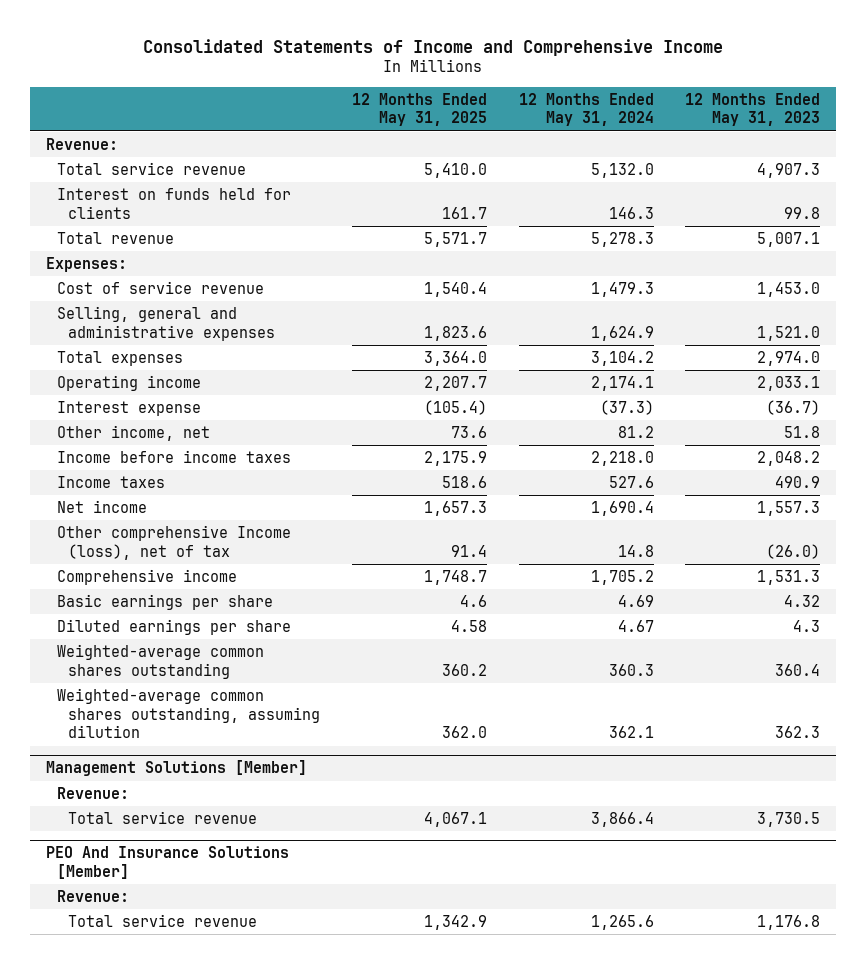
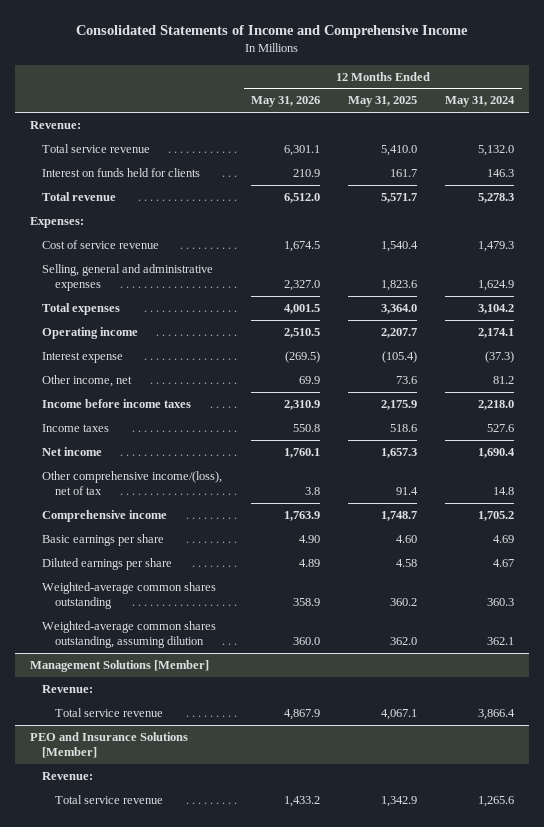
[685,92,821,127] 12 Months Ended May 31, 2023 -> none
none -> [250,96,320,108] May 31, 2026
[57,524,292,560] Other comprehensive Income (loss), net of tax -> [42,470,223,496] Other comprehensive income/(loss), net of tax
[459,594,487,607] 4.6 -> [396,534,418,543] 4.60
[46,846,290,879] PEO And Insurance Solutions [Member] -> [29,731,188,759] PEO and Insurance Solutions [Member]

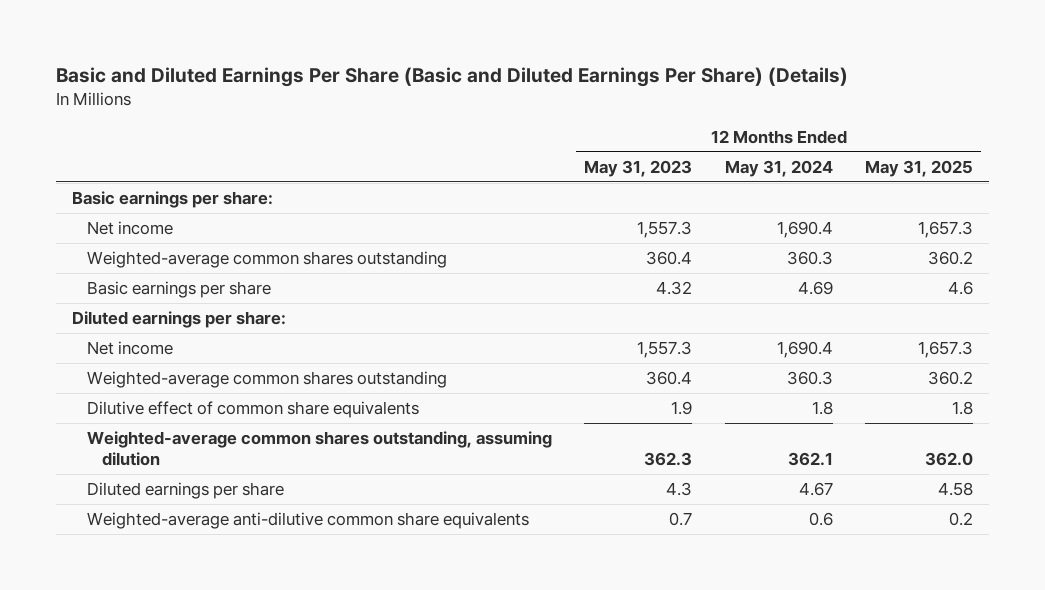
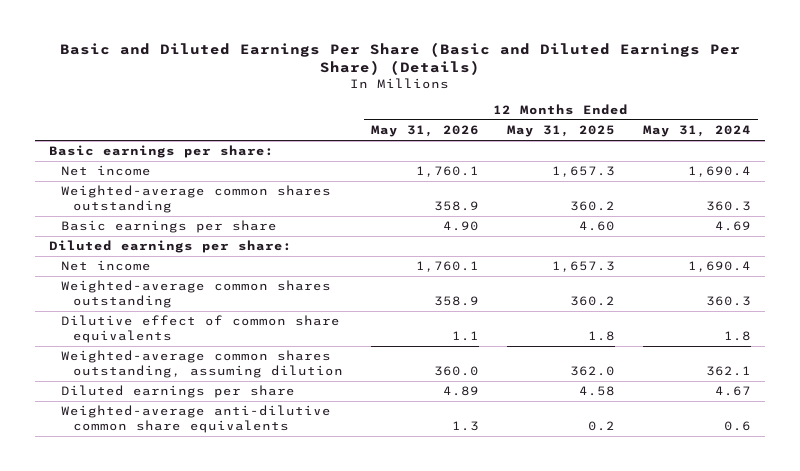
[584,159,693,177] May 31, 2023 -> none
none -> [371,125,480,138] May 31, 2026
[948,280,974,295] 4.6 -> [579,221,616,232] 4.60

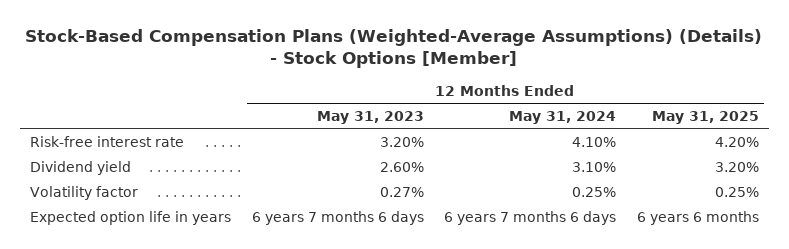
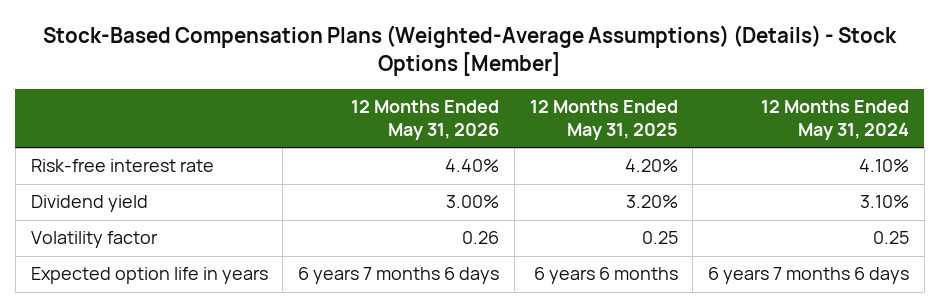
[316,110,424,124] May 31, 2023 -> none
none -> [351,100,500,141] 12 Months Ended May 31, 2026
[572,186,617,197] 0.25% -> [873,231,910,245] 0.25
[714,186,759,197] 0.25% -> [641,231,678,245] 0.25

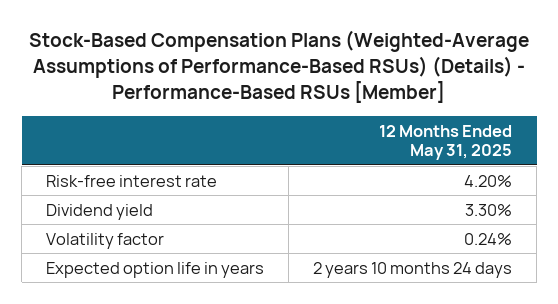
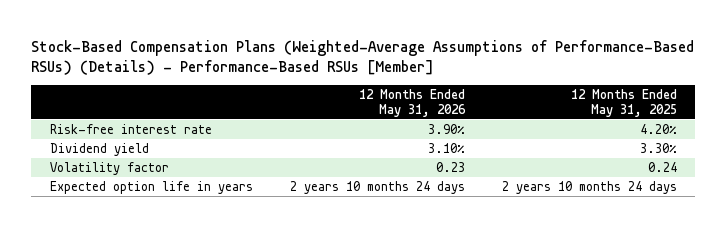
none -> [358,88,466,117] 12 Months Ended May 31, 2026
[464,232,513,245] 0.24% -> [647,161,677,172] 0.24

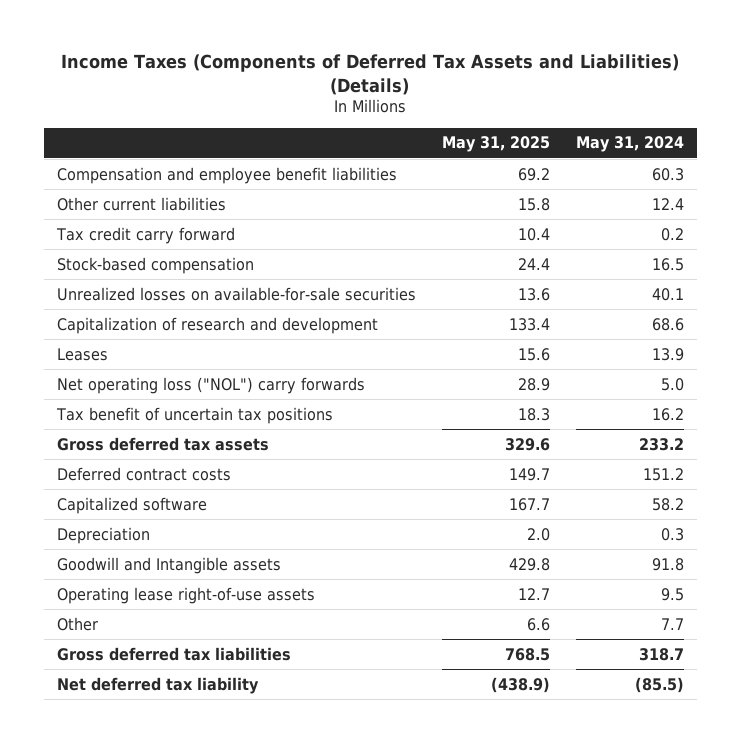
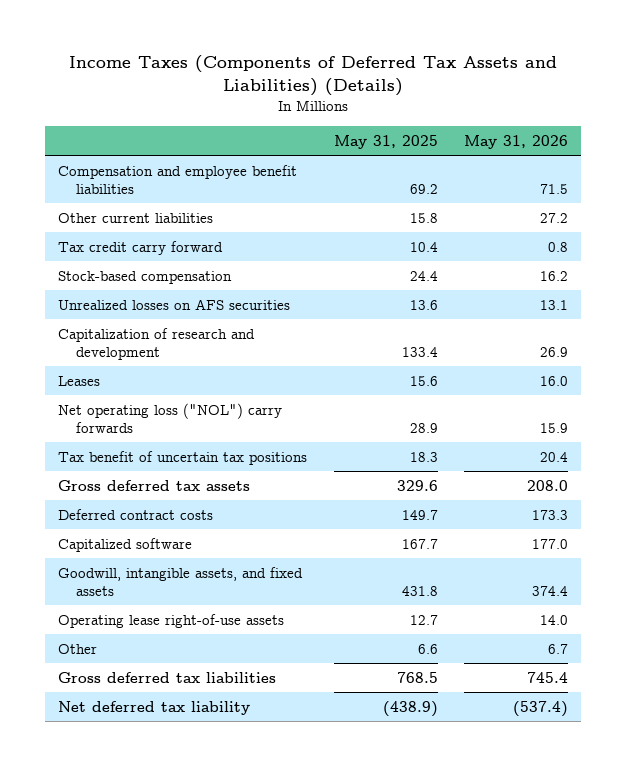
[576,136,685,153] May 31, 2024 -> none
none -> [464,134,569,149] May 31, 2026
[56,286,416,301] Unrealized losses on available-for-sale securities -> [57,298,290,310] Unrealized losses on AFS securities
[56,526,150,544] Depreciation -> none
[56,556,281,574] Goodwill and Intangible assets -> [57,566,303,596] Goodwill, intangible assets, and fixed assets
[508,557,550,571] 429.8 -> [401,585,438,596] 431.8

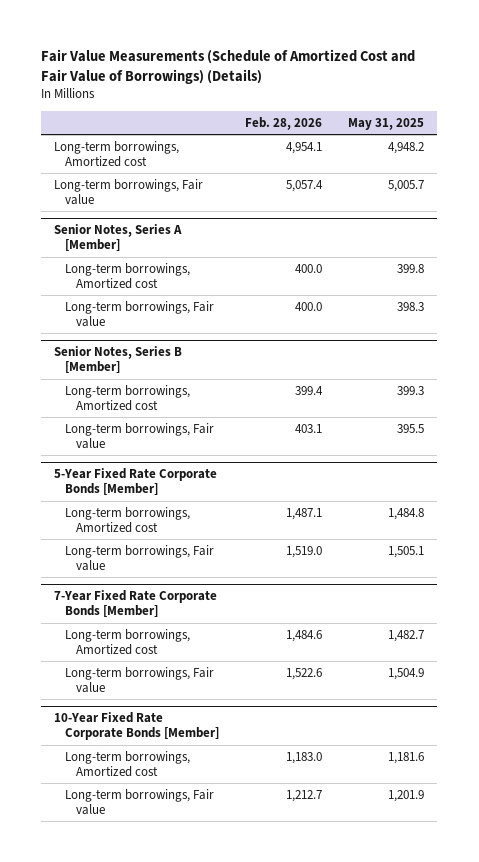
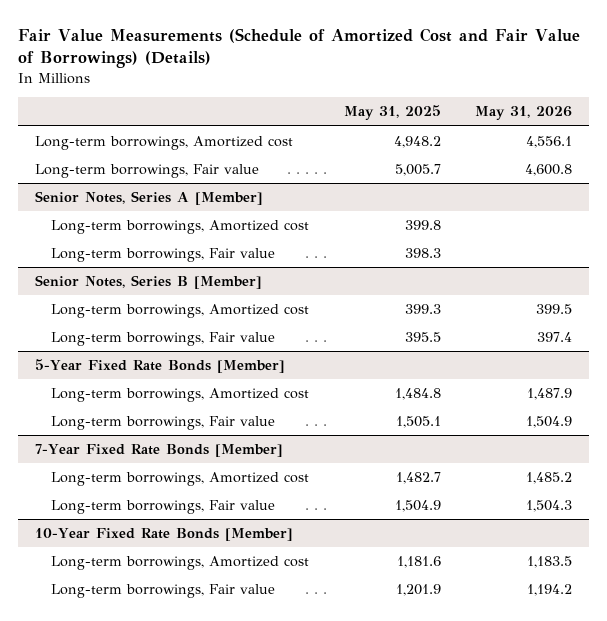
[245,116,323,130] Feb. 28, 2026 -> none
none -> [474,106,572,121] May 31, 2026
[54,468,218,496] 5-Year Fixed Rate Corporate Bonds [Member] -> [35,359,286,374] 5-Year Fixed Rate Bonds [Member]
[54,590,218,618] 7-Year Fixed Rate Corporate Bonds [Member] -> [35,444,284,458] 7-Year Fixed Rate Bonds [Member]
[54,712,220,741] 10-Year Fixed Rate Corporate Bonds [Member] -> [35,528,294,542] 10-Year Fixed Rate Bonds [Member]

